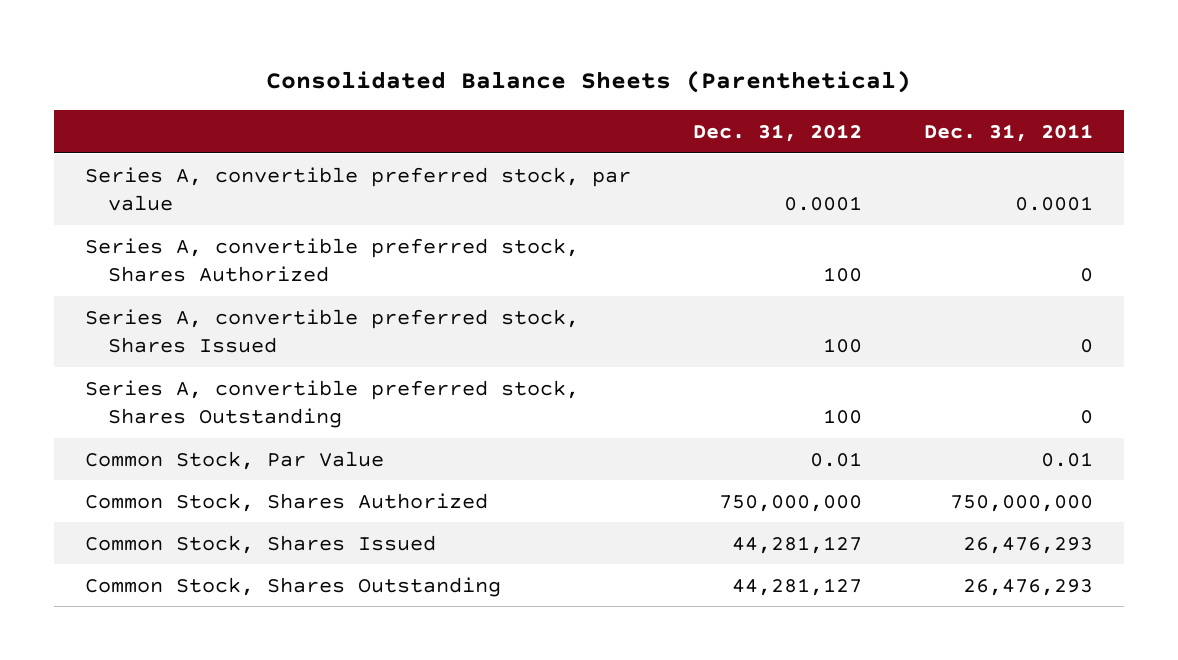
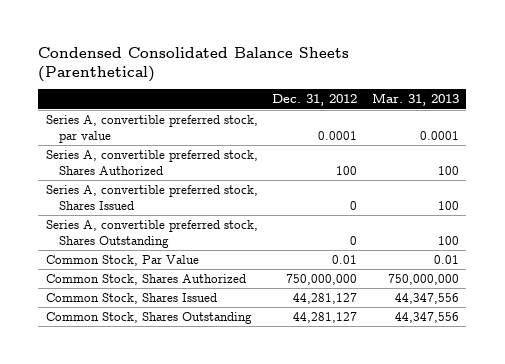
[266,70,912,94] Consolidated Balance Sheets (Parenthetical) -> [38,46,350,82] Condensed Consolidated Balance Sheets (Parenthetical)
[923,123,1093,142] Dec. 31, 2011 -> none
none -> [371,93,459,107] Mar. 31, 2013
[823,337,863,353] 100 -> [350,200,358,210] 0
[823,408,863,424] 100 -> [350,235,358,245] 0

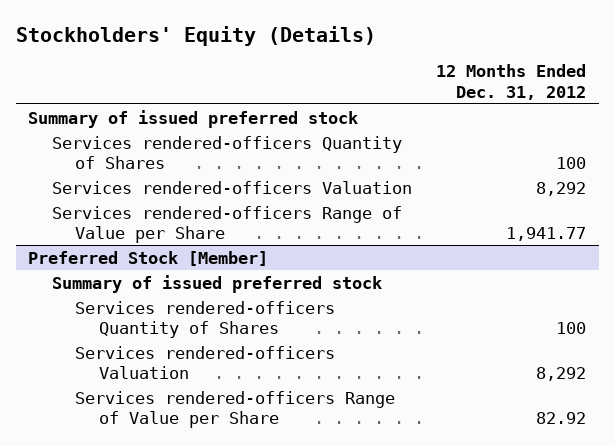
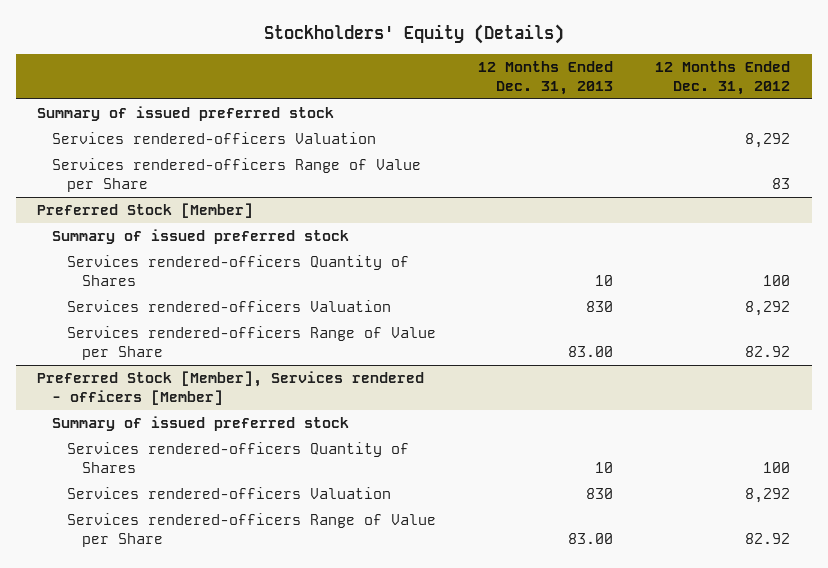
none -> [478,60,614,96] 12 Months Ended Dec. 31, 2013
[51,135,402,169] Services rendered-officers Quantity of Shares -> none
[506,226,587,241] 1,941.77 -> [772,178,791,190] 83
none -> [37,371,425,406] Preferred Stock [Member], Services rendered - officers [Member]
none -> [52,416,350,432] Summary of issued preferred stock
none -> [66,442,409,474] Services rendered-officers Quantity of Shares
none -> [66,487,391,500] Services rendered-officers Valuation
none -> [66,513,436,548] Services rendered-officers Range of Value per Share

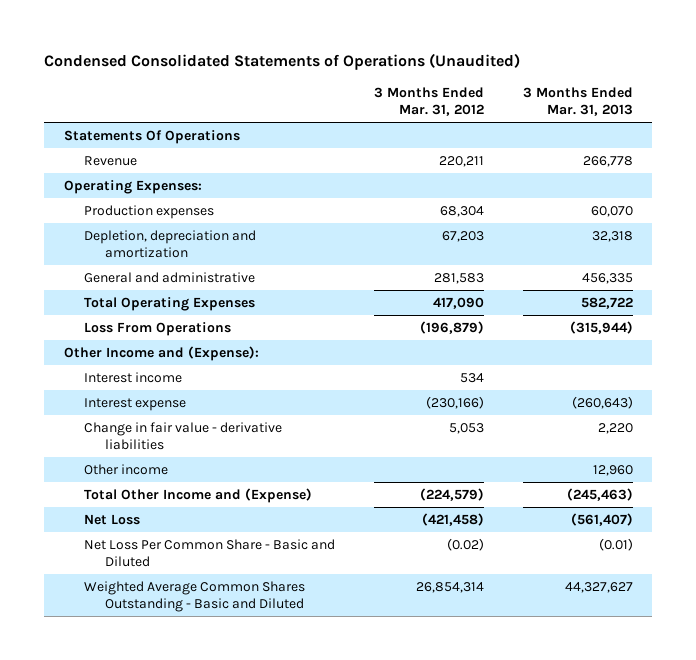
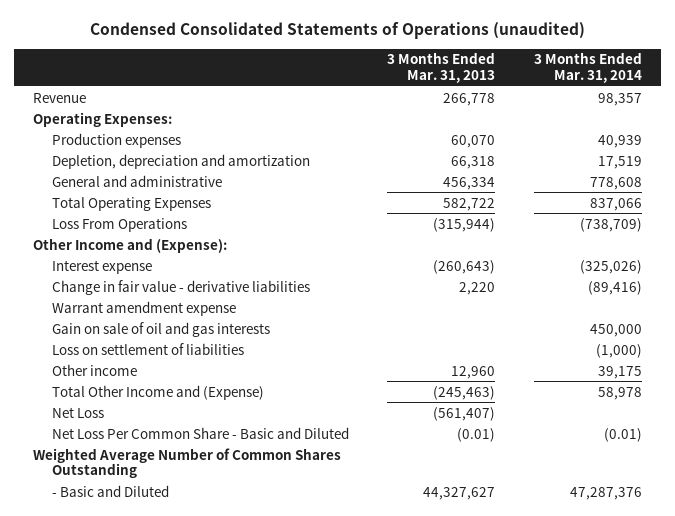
[44,53,521,71] Condensed Consolidated Statements of Operations (Unaudited) -> [89,22,585,40] Condensed Consolidated Statements of Operations (unaudited)
[373,87,484,117] 3 Months Ended Mar. 31, 2012 -> none
none -> [533,52,642,83] 3 Months Ended Mar. 31, 2014
[63,130,240,145] Statements Of Operations -> none
[591,231,633,243] 32,318 -> [451,155,496,169] 66,318
[581,273,633,285] 456,335 -> [443,176,496,190] 456,334
[84,372,183,384] Interest income -> none
none -> [52,300,237,316] Warrant amendment expense
none -> [52,321,271,337] Gain on sale of oil and gas interests
none -> [52,342,245,355] Loss on settlement of liabilities
none -> [33,447,342,479] Weighted Average Number of Common Shares Outstanding
[84,581,306,613] Weighted Average Common Shares Outstanding - Basic and Diluted -> [52,484,170,497] - Basic and Diluted

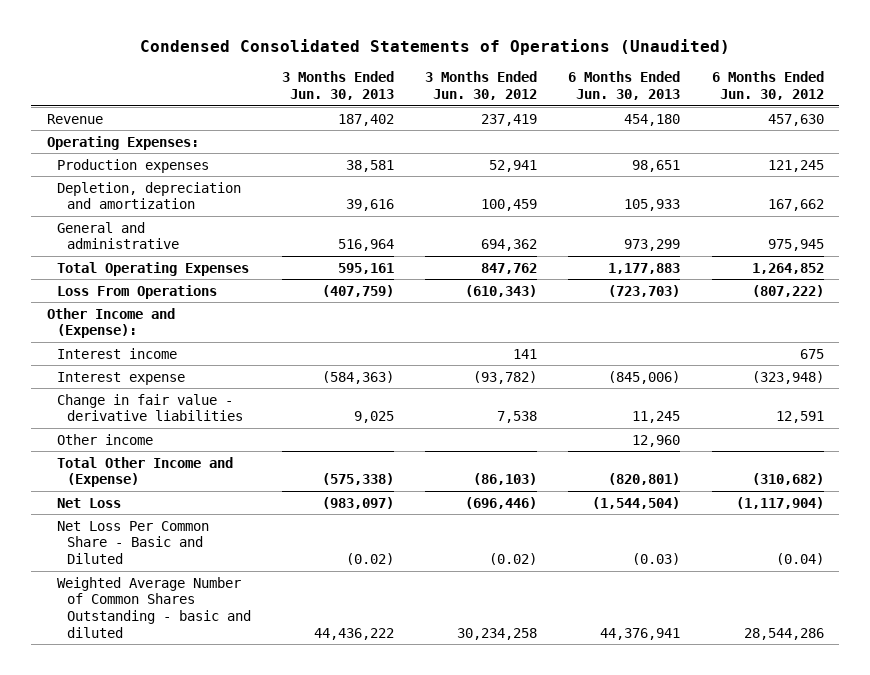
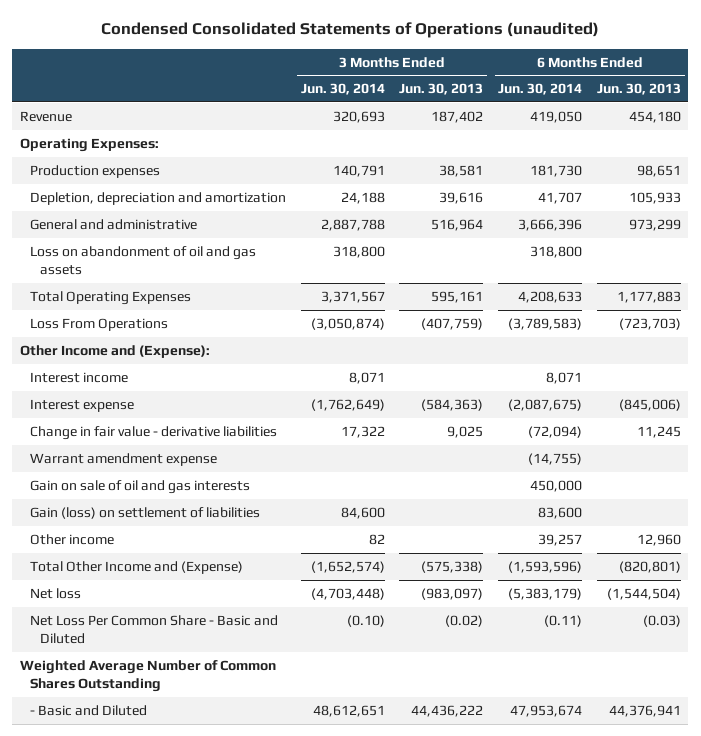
[140,39,731,56] Condensed Consolidated Statements of Operations (Unaudited) -> [101,22,600,39] Condensed Consolidated Statements of Operations (unaudited)
[425,71,538,101] 3 Months Ended Jun. 30, 2012 -> none
[711,71,824,101] 6 Months Ended Jun. 30, 2012 -> none
none -> [300,83,385,96] Jun. 30, 2014
none -> [498,83,583,96] Jun. 30, 2014
none -> [30,245,257,275] Loss on abandonment of oil and gas assets
none -> [30,452,218,466] Warrant amendment expense
none -> [30,479,251,494] Gain on sale of oil and gas interests
none -> [30,506,261,519] Gain (loss) on settlement of liabilities
[56,497,121,508] Net Loss -> [30,587,82,599] Net loss
none -> [19,659,276,692] Weighted Average Number of Common Shares Outstanding
[56,576,252,638] Weighted Average Number of Common Shares Outstanding - basic and diluted -> [30,704,148,716] - Basic and Diluted

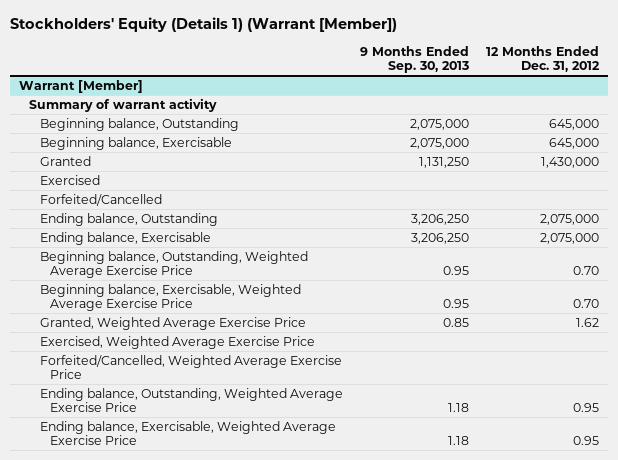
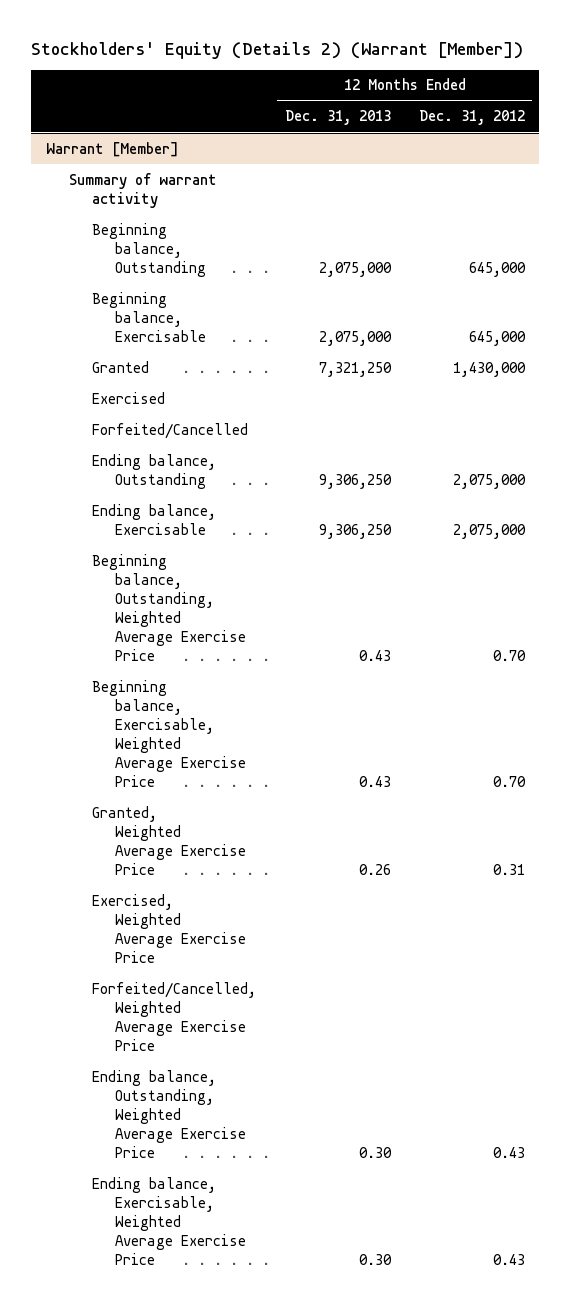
[10,17,398,33] Stockholders' Equity (Details 1) (Warrant [Member]) -> [31,41,524,59] Stockholders' Equity (Details 2) (Warrant [Member])
[360,45,470,74] 9 Months Ended Sep. 30, 2013 -> none
none -> [284,110,391,126] Dec. 31, 2013
[576,317,600,327] 1.62 -> [493,863,526,875] 0.31
[573,403,600,413] 0.95 -> [493,1146,526,1158] 0.43
[573,436,600,446] 0.95 -> [493,1253,526,1265] 0.43

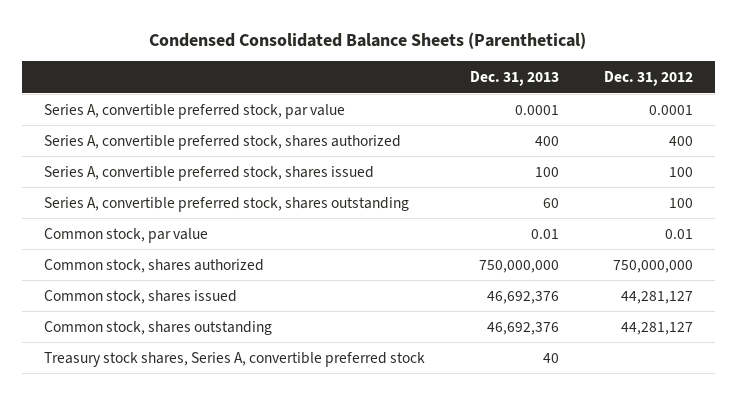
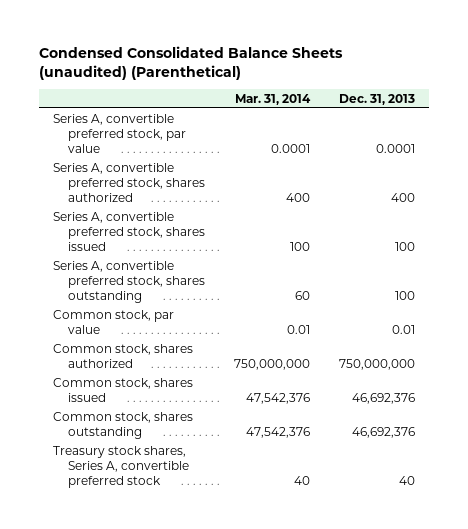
[149,32,587,50] Condensed Consolidated Balance Sheets (Parenthetical) -> [39,45,344,80] Condensed Consolidated Balance Sheets (unaudited) (Parenthetical)
[603,71,693,87] Dec. 31, 2012 -> none
none -> [235,93,312,105] Mar. 31, 2014
[542,197,559,208] 60 -> [394,290,415,300] 100

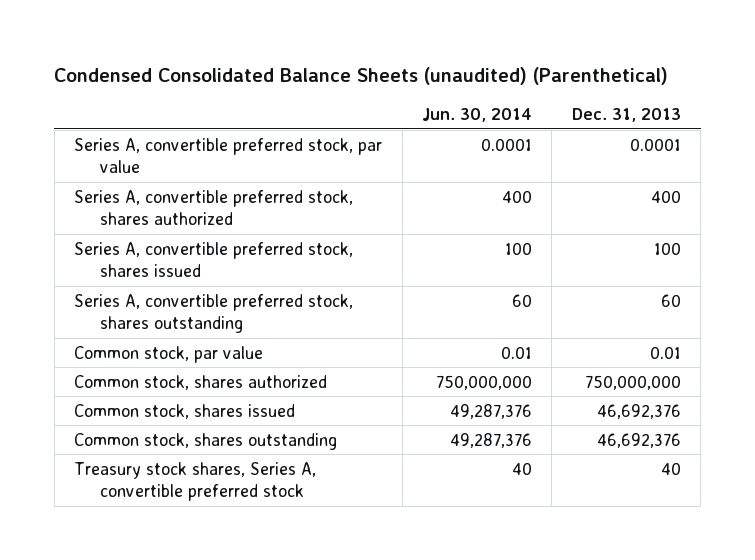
[235,93,312,105] Mar. 31, 2014 -> none
none -> [422,107,533,122] Jun. 30, 2014
[394,290,415,300] 100 -> [660,293,681,307] 60

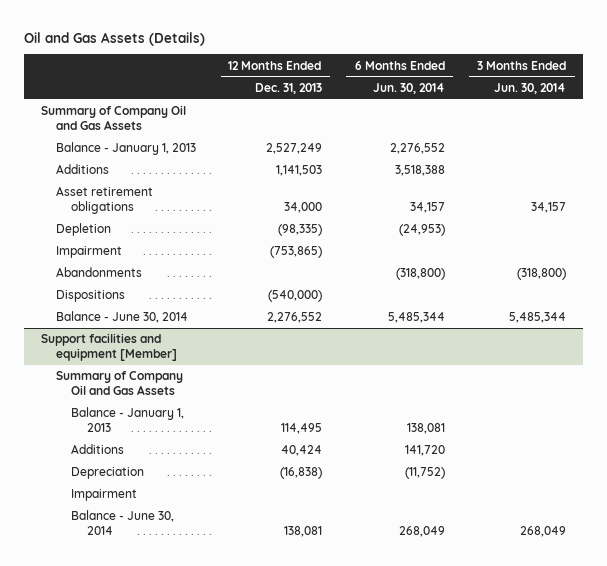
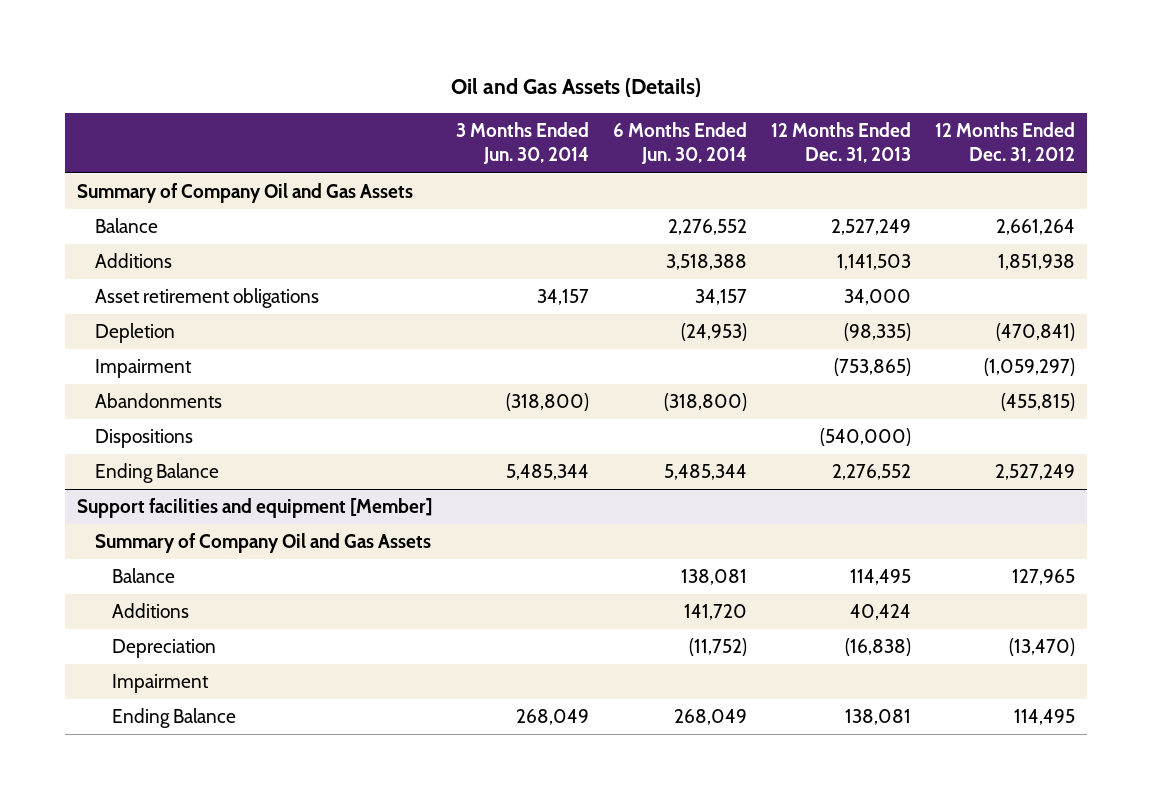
none -> [934,122,1075,164] 12 Months Ended Dec. 31, 2012
[56,142,197,156] Balance - January 1, 2013 -> [94,218,158,234] Balance
[56,311,189,324] Balance - June 30, 2014 -> [94,463,219,484] Ending Balance
[71,407,185,432] Balance - January 1, 2013 -> [112,568,176,584] Balance
[71,510,175,535] Balance - June 30, 2014 -> [112,708,237,729] Ending Balance

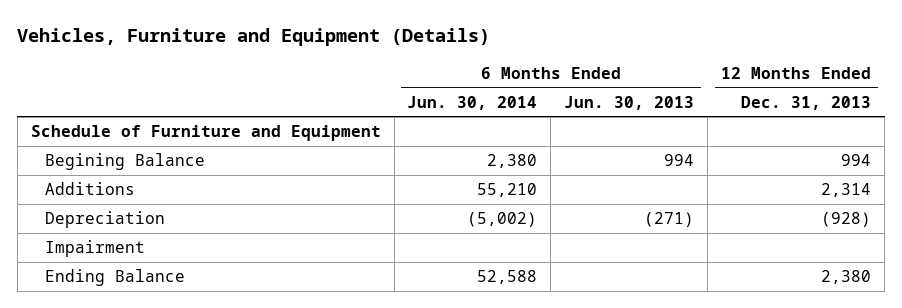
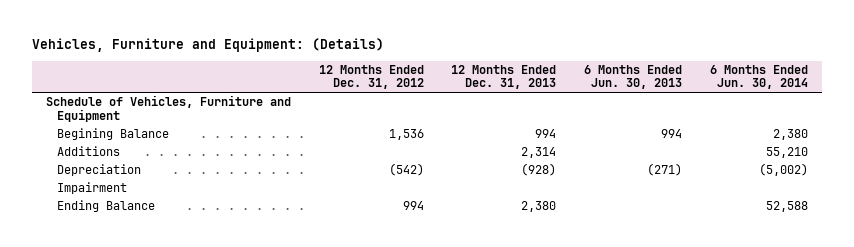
[17,28,491,47] Vehicles, Furniture and Equipment (Details) -> [31,38,384,53] Vehicles, Furniture and Equipment: (Details)
none -> [318,64,424,90] 12 Months Ended Dec. 31, 2012
[30,125,381,142] Schedule of Furniture and Equipment -> [45,95,291,122] Schedule of Vehicles, Furniture and Equipment

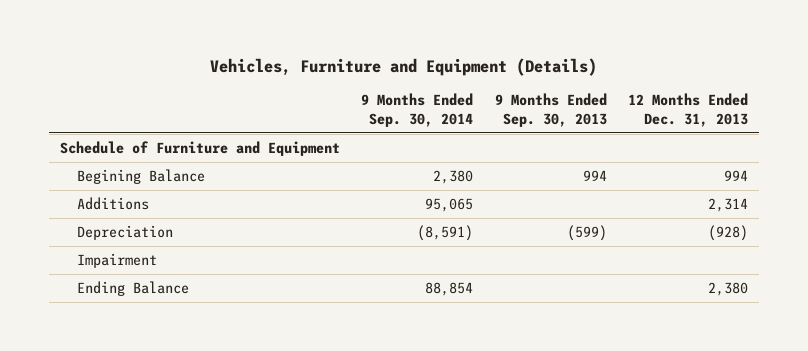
[31,38,384,53] Vehicles, Furniture and Equipment: (Details) -> [209,57,597,76] Vehicles, Furniture and Equipment (Details)
[318,64,424,90] 12 Months Ended Dec. 31, 2012 -> none
[584,64,683,90] 6 Months Ended Jun. 30, 2013 -> none
[709,64,808,90] 6 Months Ended Jun. 30, 2014 -> none
none -> [361,93,474,128] 9 Months Ended Sep. 30, 2014
none -> [494,93,607,128] 9 Months Ended Sep. 30, 2013
[45,95,291,122] Schedule of Vehicles, Furniture and Equipment -> [59,141,340,157] Schedule of Furniture and Equipment

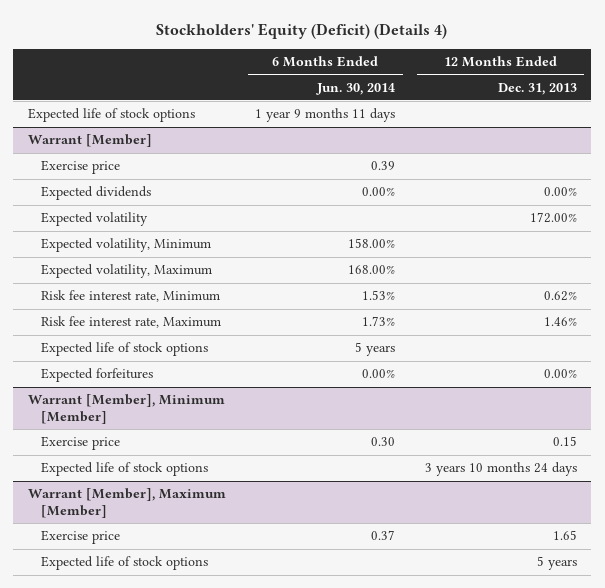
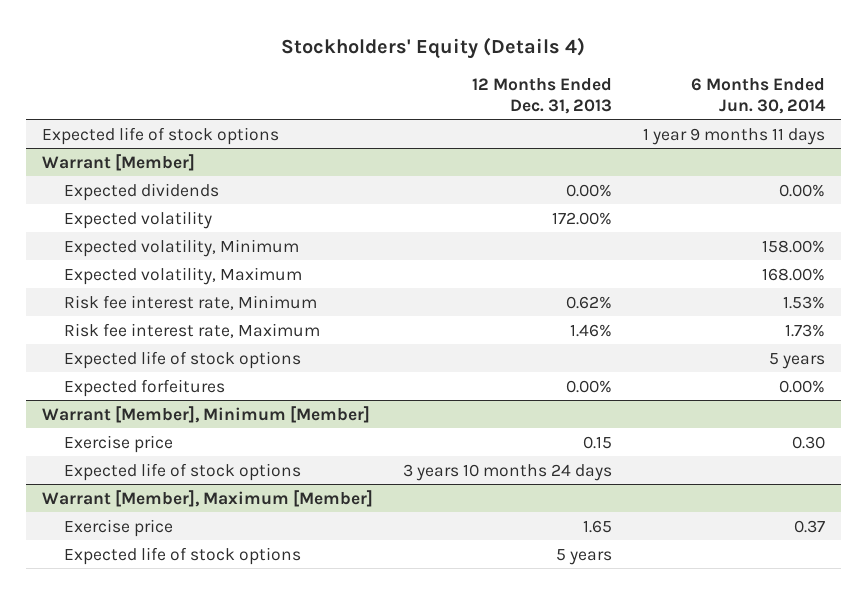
[156,22,448,39] Stockholders' Equity (Deficit) (Details 4) -> [281,37,586,60] Stockholders' Equity (Details 4)
[40,160,120,175] Exercise price -> none

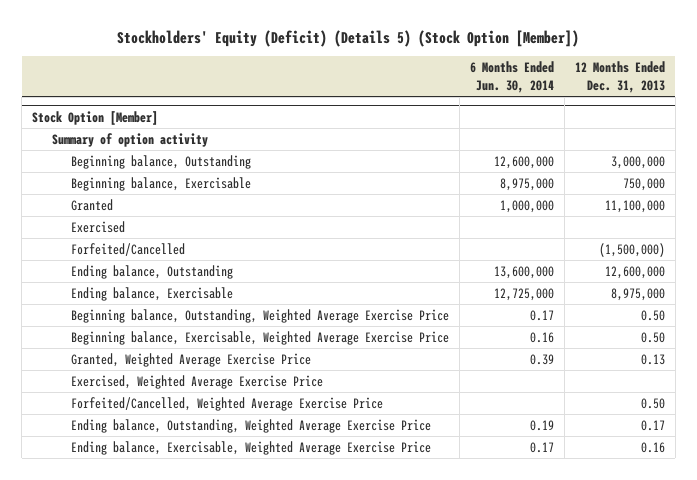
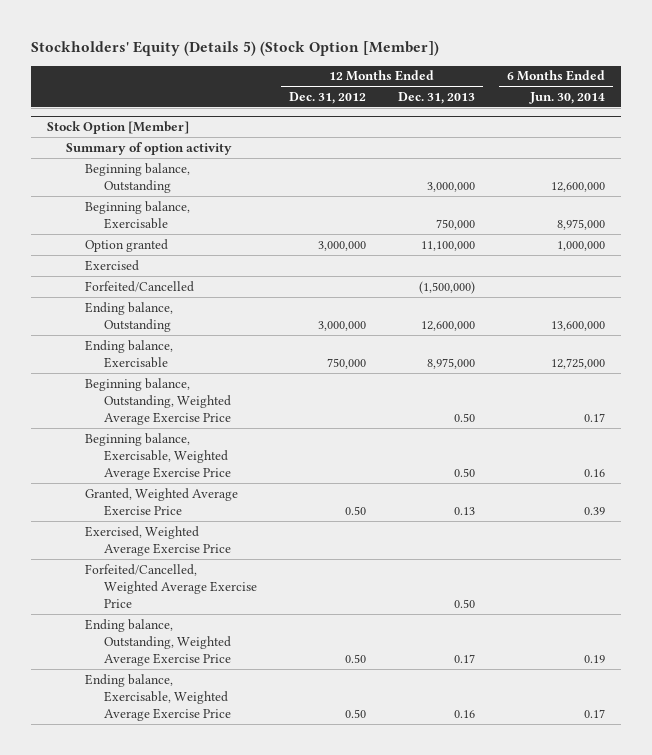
[117,29,580,47] Stockholders' Equity (Deficit) (Details 5) (Stock Option [Member]) -> [31,41,440,57] Stockholders' Equity (Details 5) (Stock Option [Member])
none -> [289,91,367,104] Dec. 31, 2012
[71,199,114,212] Granted -> [85,238,169,252] Option granted

